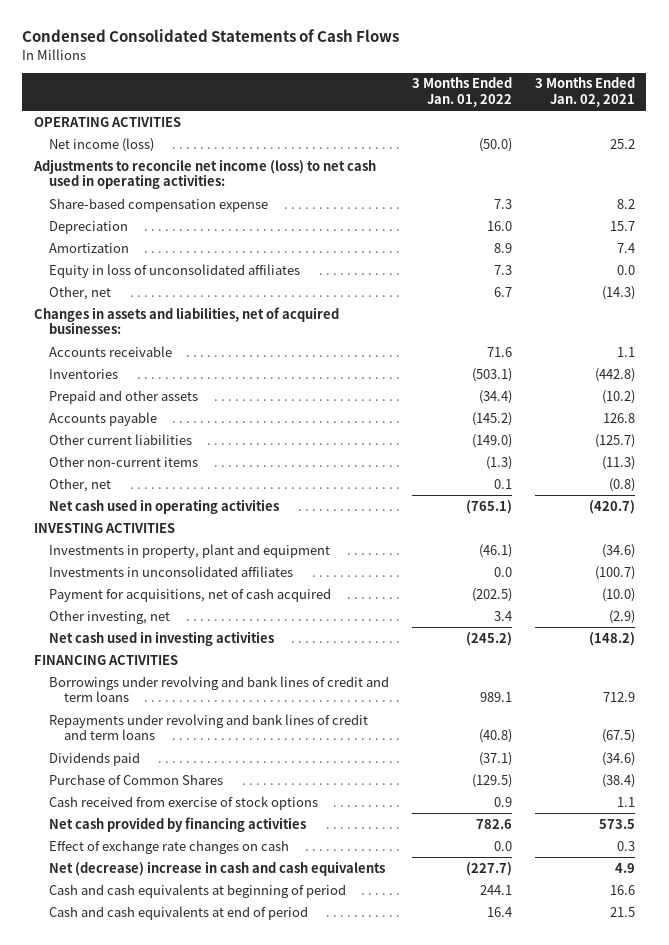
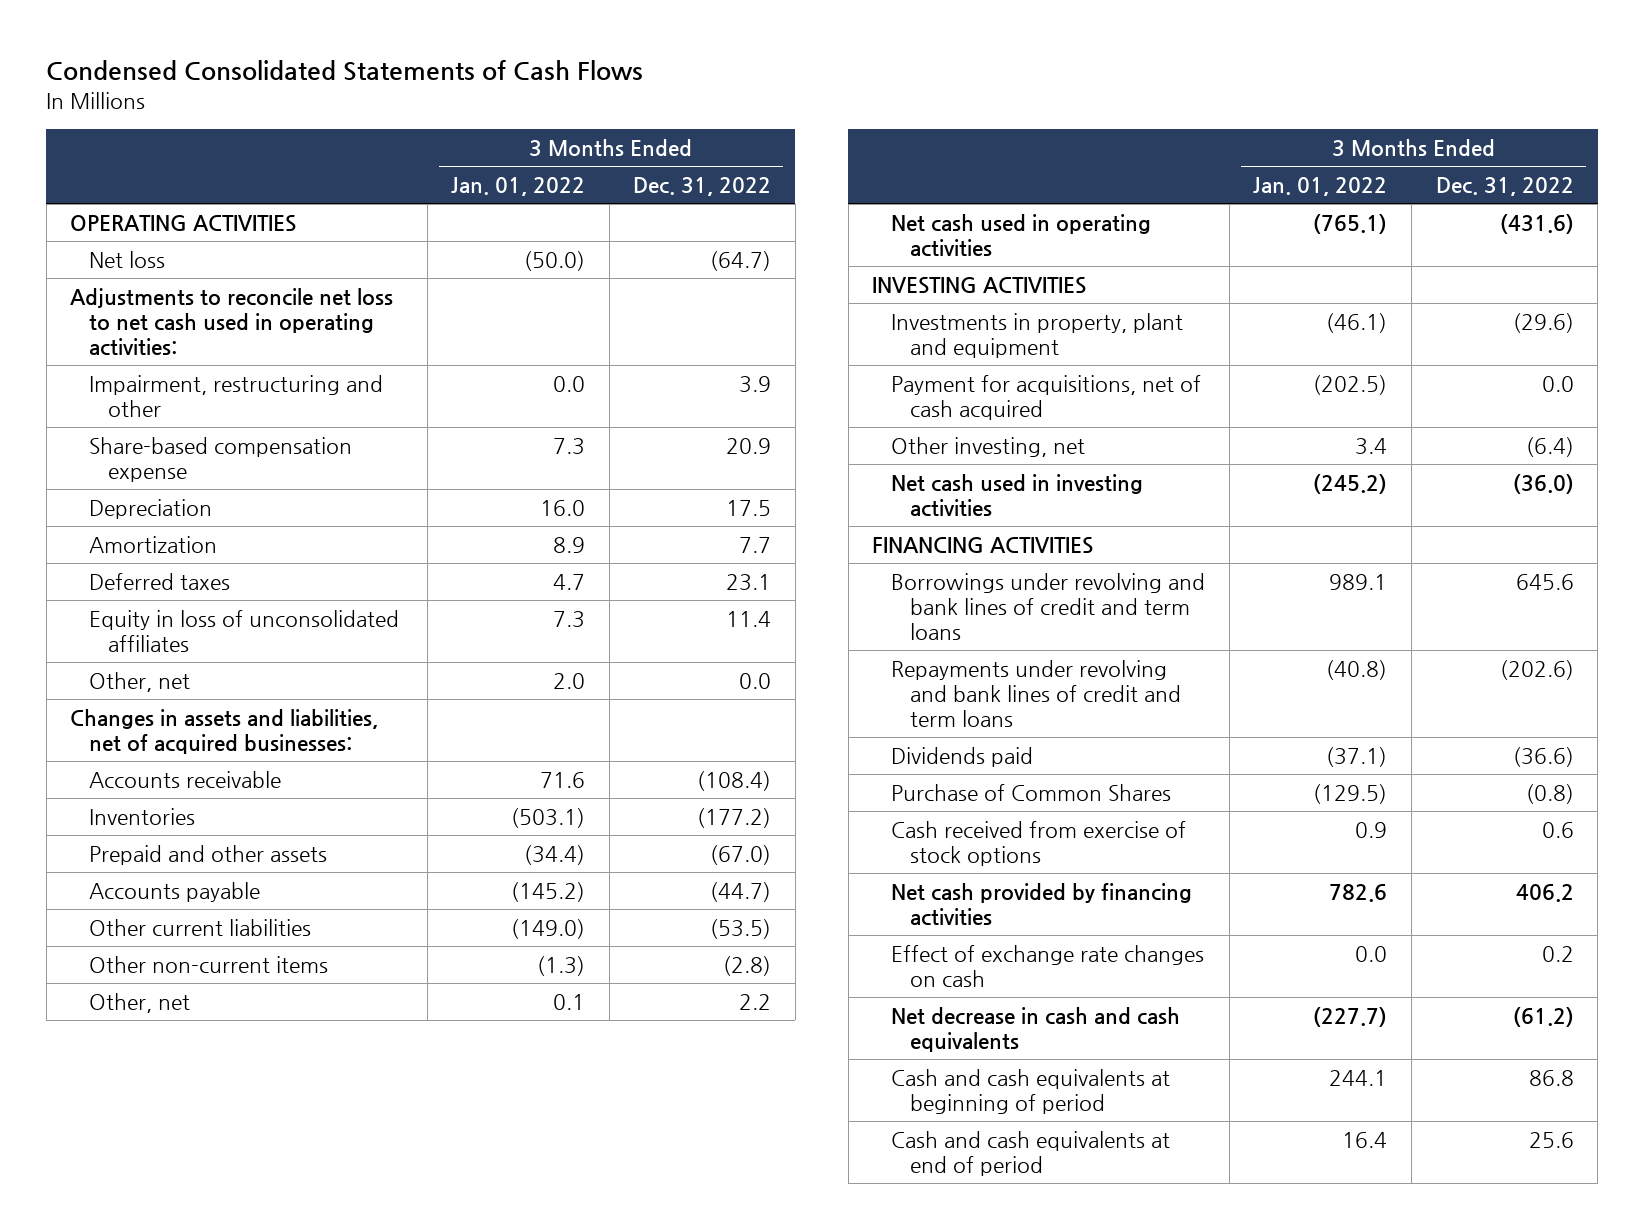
[534,77,635,107] 3 Months Ended Jan. 02, 2021 -> none
none -> [633,177,772,197] Dec. 31, 2022
[48,137,154,152] Net income (loss) -> [89,251,166,269] Net loss
[32,158,376,190] Adjustments to reconcile net income (loss) to net cash used in operating activities: -> [70,288,394,357] Adjustments to reconcile net loss to net cash used in operating activities:
none -> [89,375,384,418] Impairment, restructuring and other
none -> [89,573,231,591] Deferred taxes
[493,286,512,297] 6.7 -> [553,673,586,690] 2.0
[48,565,293,577] Investments in unconsolidated affiliates -> none
[48,860,385,876] Net (decrease) increase in cash and cash equivalents -> [891,1007,1181,1053] Net decrease in cash and cash equivalents

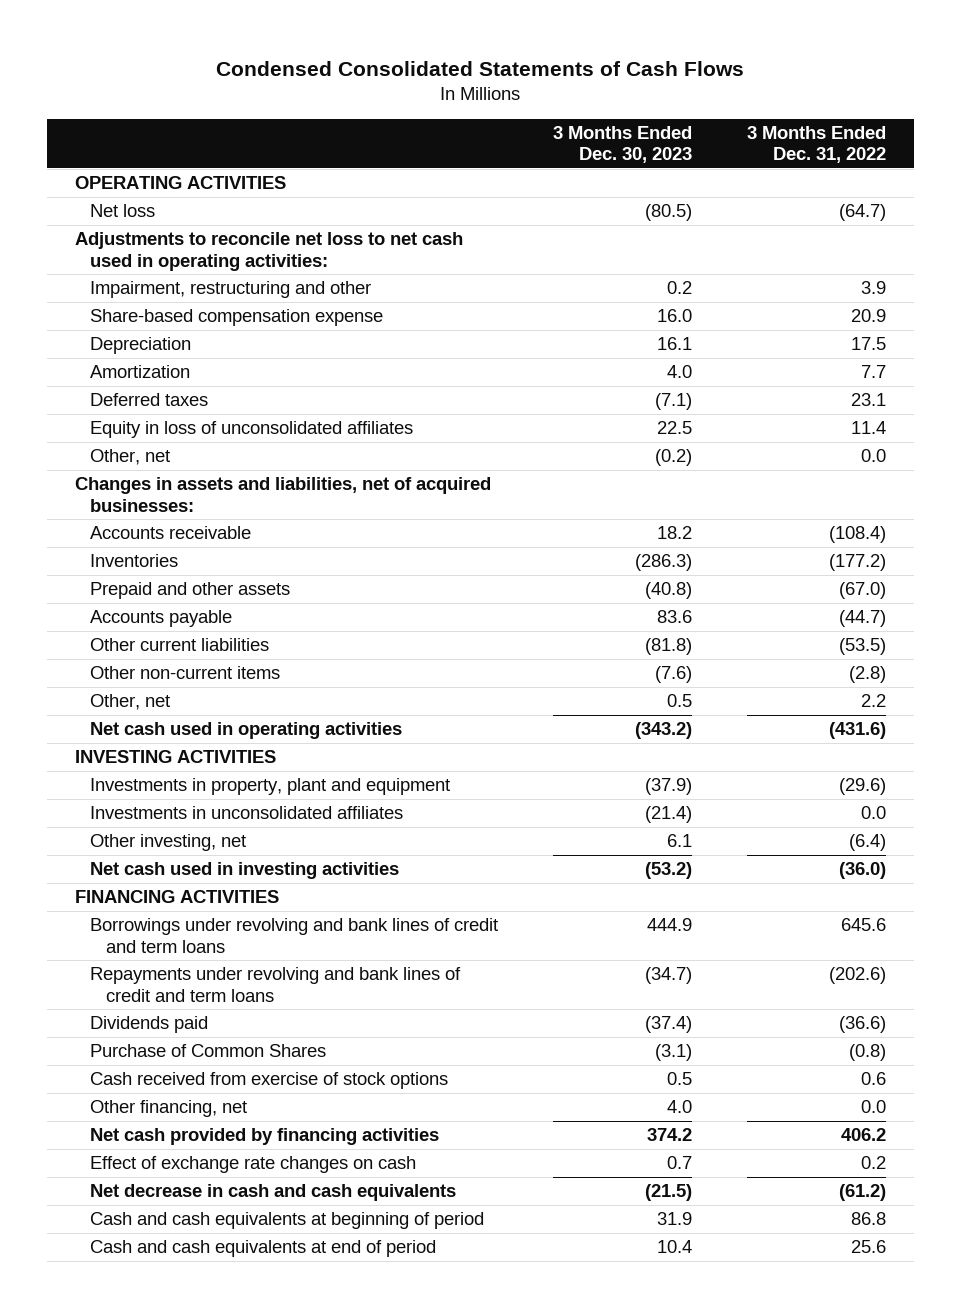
[451,177,586,197] Jan. 01, 2022 -> none
none -> [553,125,693,164] 3 Months Ended Dec. 30, 2023
[891,375,1202,421] Payment for acquisitions, net of cash acquired -> none
none -> [90,806,404,820] Investments in unconsolidated affiliates
none -> [90,1100,248,1118] Other financing, net

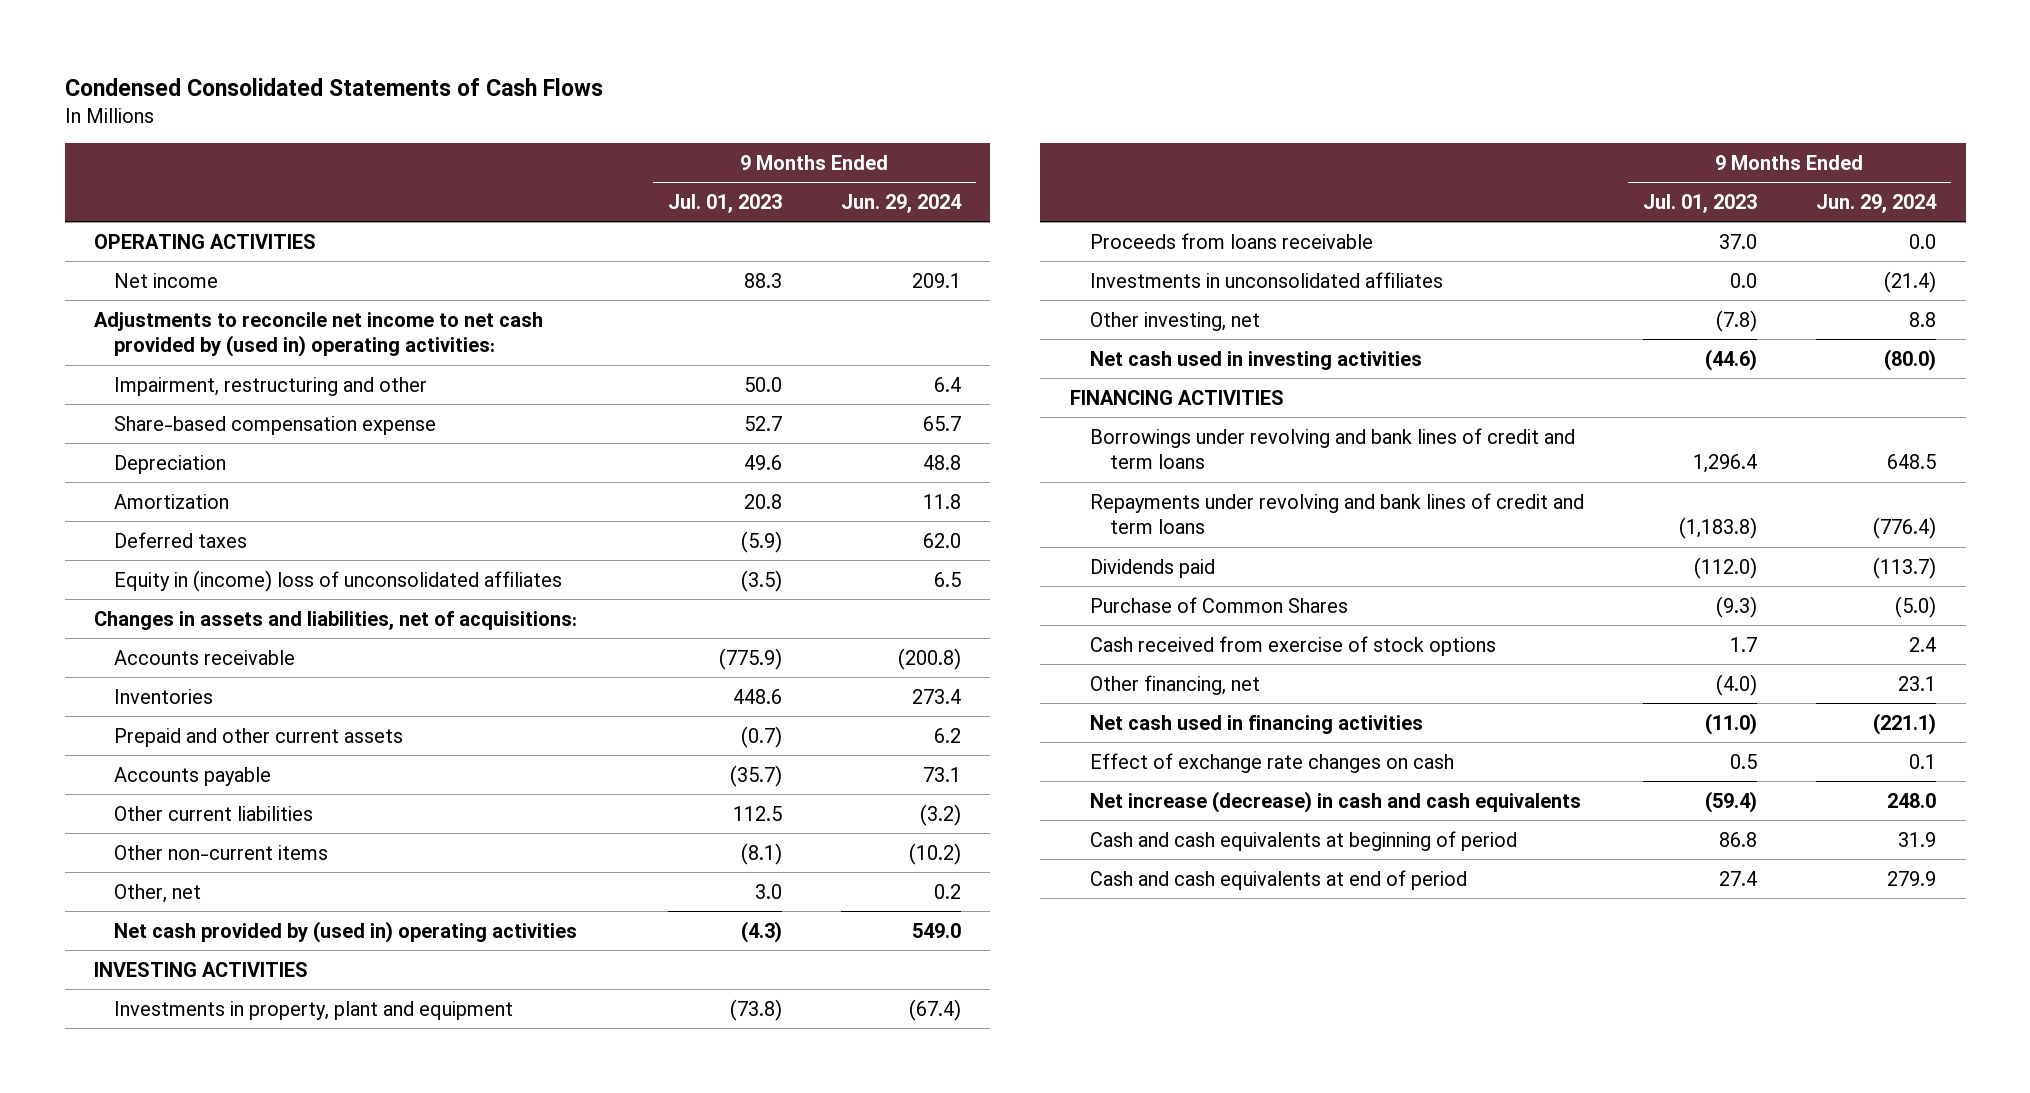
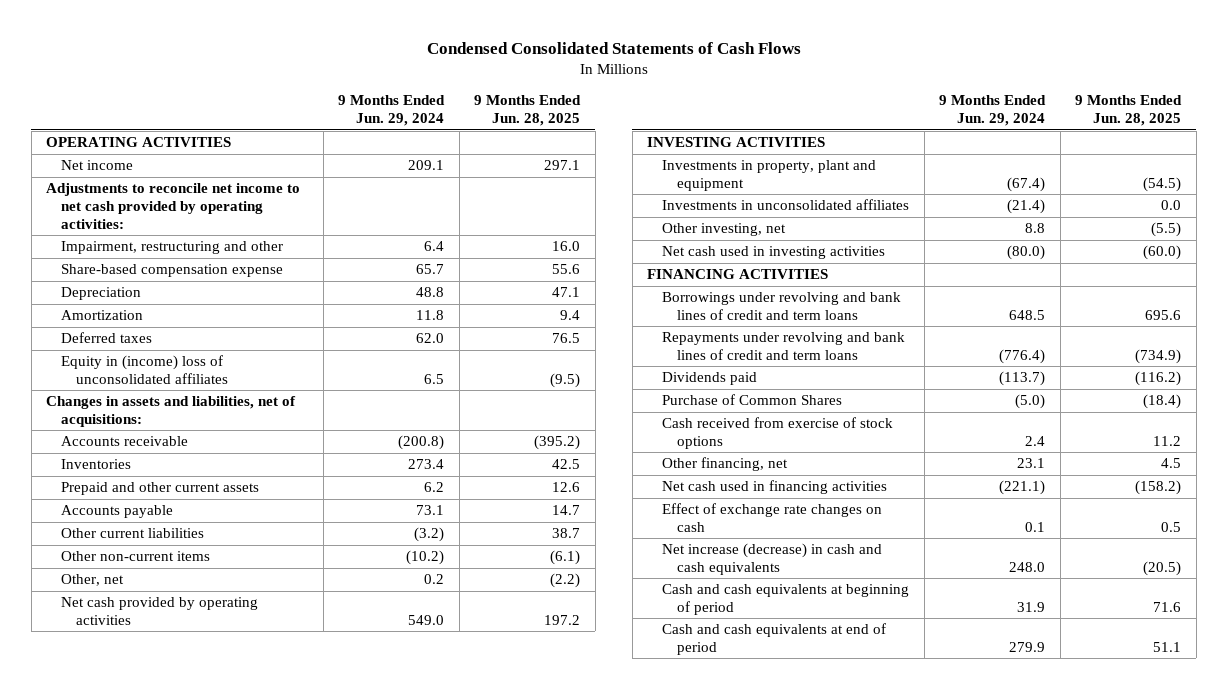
[667,193,782,213] Jul. 01, 2023 -> none
none -> [474,95,582,127] 9 Months Ended Jun. 28, 2025
[94,311,544,358] Adjustments to reconcile net income to net cash provided by (used in) operating activities: -> [46,183,301,229] Adjustments to reconcile net income to net cash provided by operating activities:
[114,920,578,943] Net cash provided by (used in) operating activities -> [61,597,259,625] Net cash provided by operating activities
[1089,232,1373,249] Proceeds from loans receivable -> none

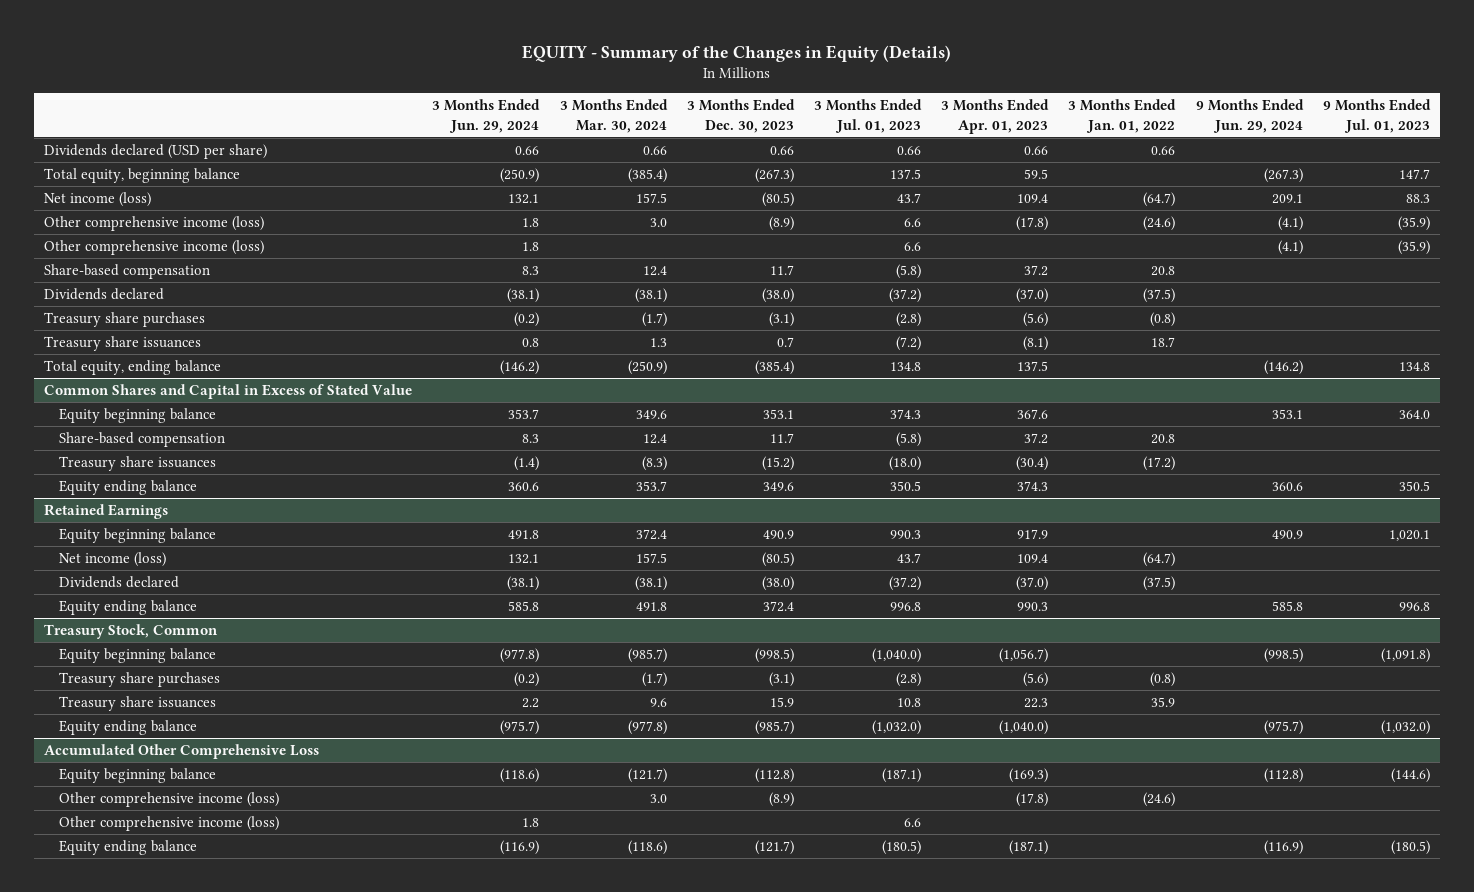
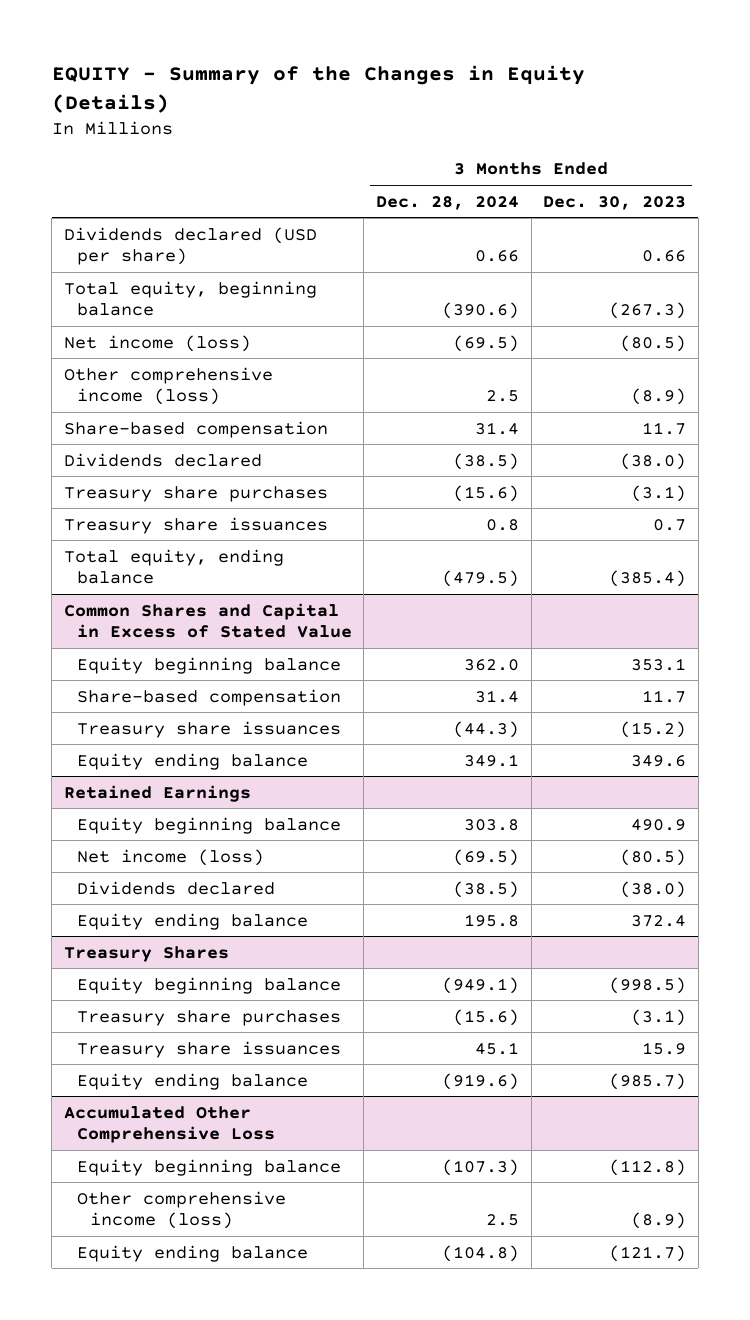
[432,99,541,133] 3 Months Ended Jun. 29, 2024 -> none
[559,99,668,133] 3 Months Ended Mar. 30, 2024 -> none
[814,99,923,133] 3 Months Ended Jul. 01, 2023 -> none
[941,99,1050,134] 3 Months Ended Apr. 01, 2023 -> none
[1068,99,1177,133] 3 Months Ended Jan. 01, 2022 -> none
[1195,99,1304,133] 9 Months Ended Jun. 29, 2024 -> none
[1322,99,1431,133] 9 Months Ended Jul. 01, 2023 -> none
none -> [376,195,520,210] Dec. 28, 2024
[44,239,265,255] Other comprehensive income (loss) -> none
[44,623,219,639] Treasury Stock, Common -> [63,945,229,962] Treasury Shares
[59,815,280,831] Other comprehensive income (loss) -> none

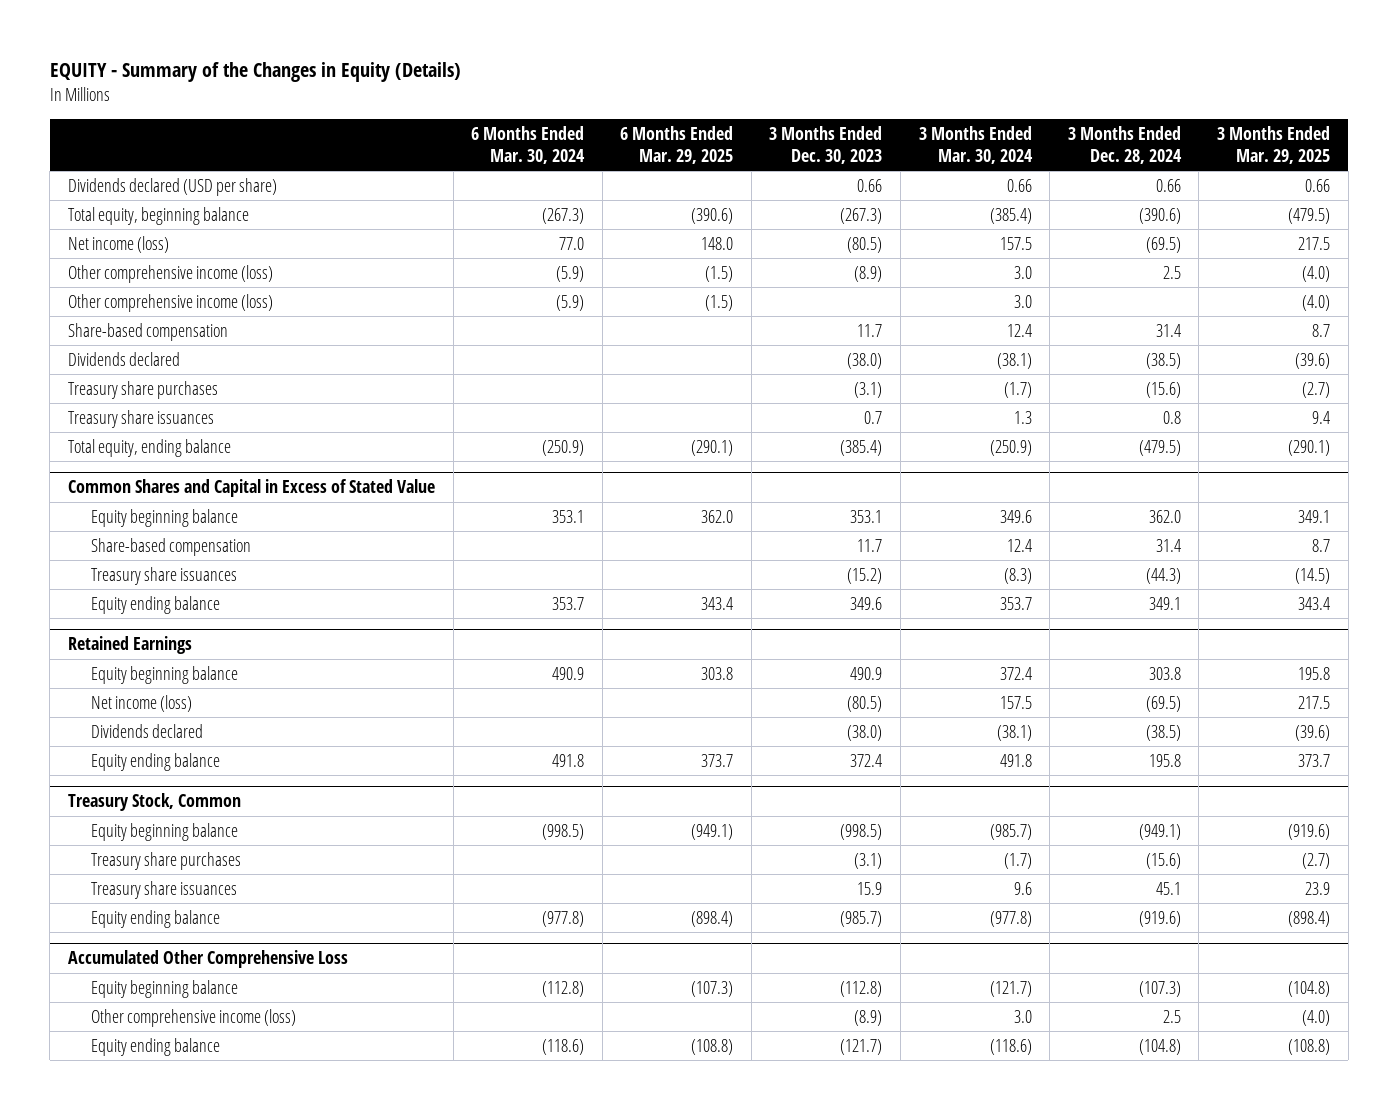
none -> [471,125,586,164] 6 Months Ended Mar. 30, 2024
none -> [620,125,734,164] 6 Months Ended Mar. 29, 2025
none -> [918,125,1033,164] 3 Months Ended Mar. 30, 2024
none -> [1216,125,1330,164] 3 Months Ended Mar. 29, 2025
none -> [68,293,274,312] Other comprehensive income (loss)
[63,945,229,962] Treasury Shares -> [68,793,242,812] Treasury Stock, Common

